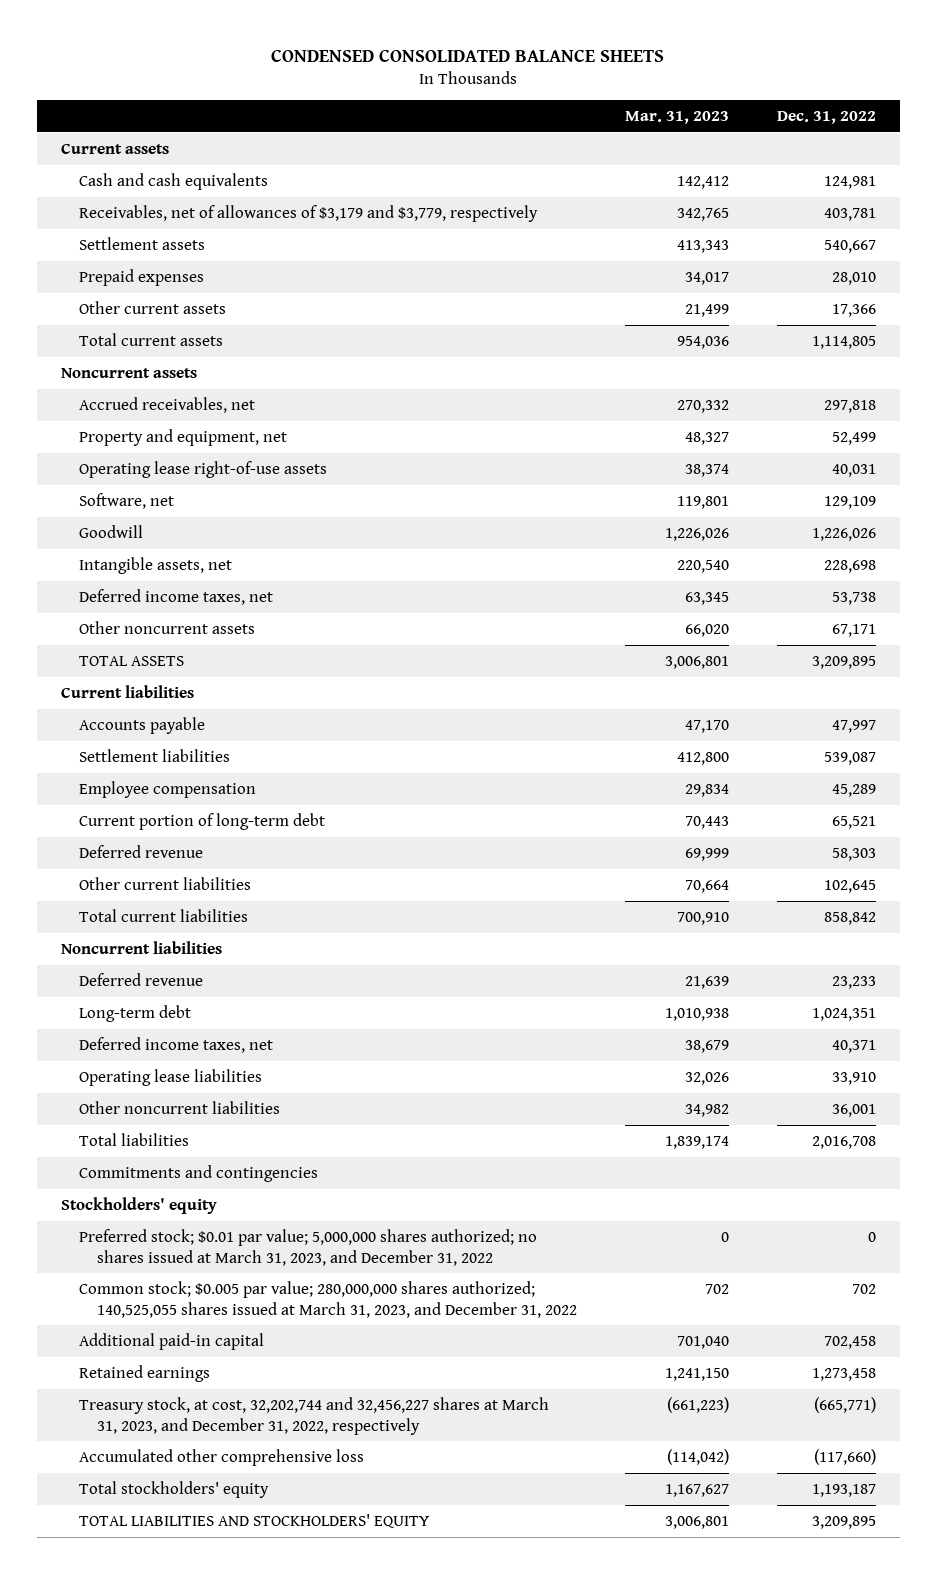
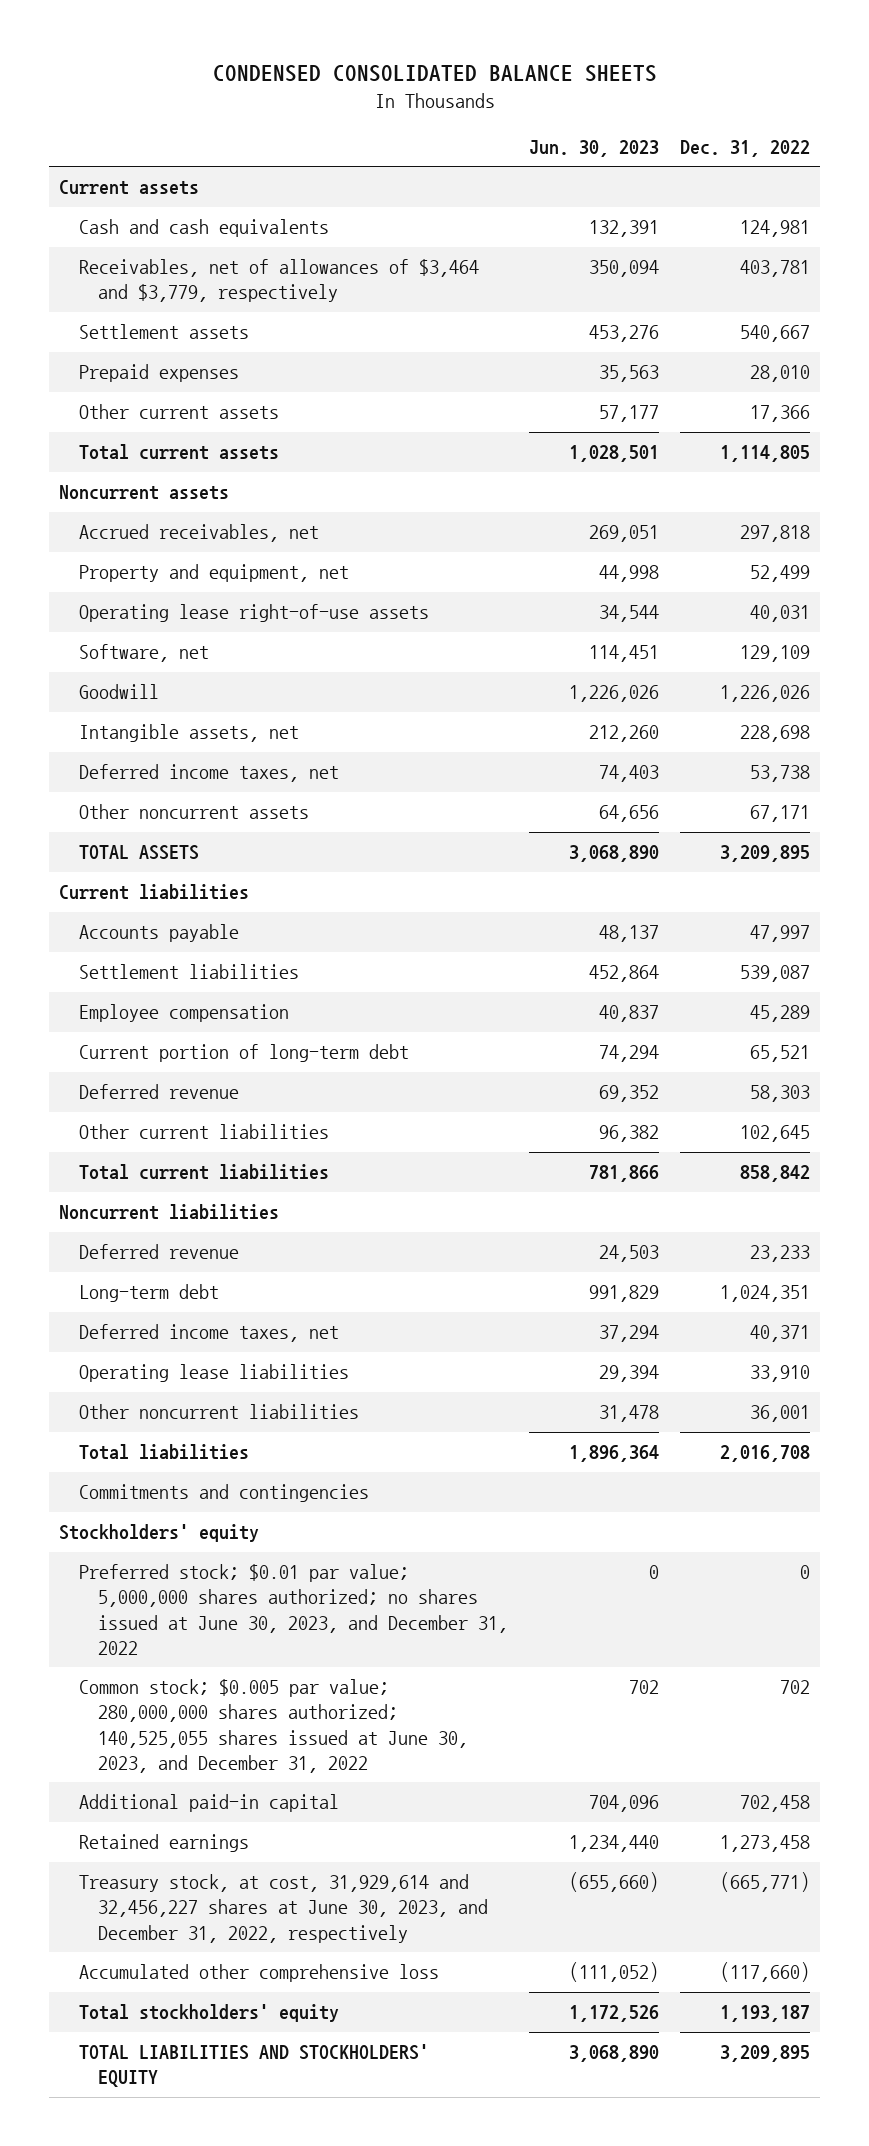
[625,111,730,125] Mar. 31, 2023 -> none
none -> [528,139,659,157] Jun. 30, 2023
[78,204,538,222] Receivables, net of allowances of $3,179 and $3,779, respectively -> [78,259,479,303] Receivables, net of allowances of $3,464 and $3,779, respectively
[78,1228,537,1266] Preferred stock; $0.01 par value; 5,000,000 shares authorized; no shares issued at March 31, 2023, and December 31, 2022 -> [78,1564,508,1655] Preferred stock; $0.01 par value; 5,000,000 shares authorized; no shares issued at June 30, 2023, and December 31, 2022
[78,1280,578,1318] Common stock; $0.005 par value; 280,000,000 shares authorized; 140,525,055 shares issued at March 31, 2023, and December 31, 2022 -> [78,1679,468,1773] Common stock; $0.005 par value; 280,000,000 shares authorized; 140,525,055 shares issued at June 30, 2023, and December 31, 2022
[78,1396,549,1435] Treasury stock, at cost, 32,202,744 and 32,456,227 shares at March 31, 2023, and December 31, 2022, respectively -> [78,1874,488,1943] Treasury stock, at cost, 31,929,614 and 32,456,227 shares at June 30, 2023, and December 31, 2022, respectively

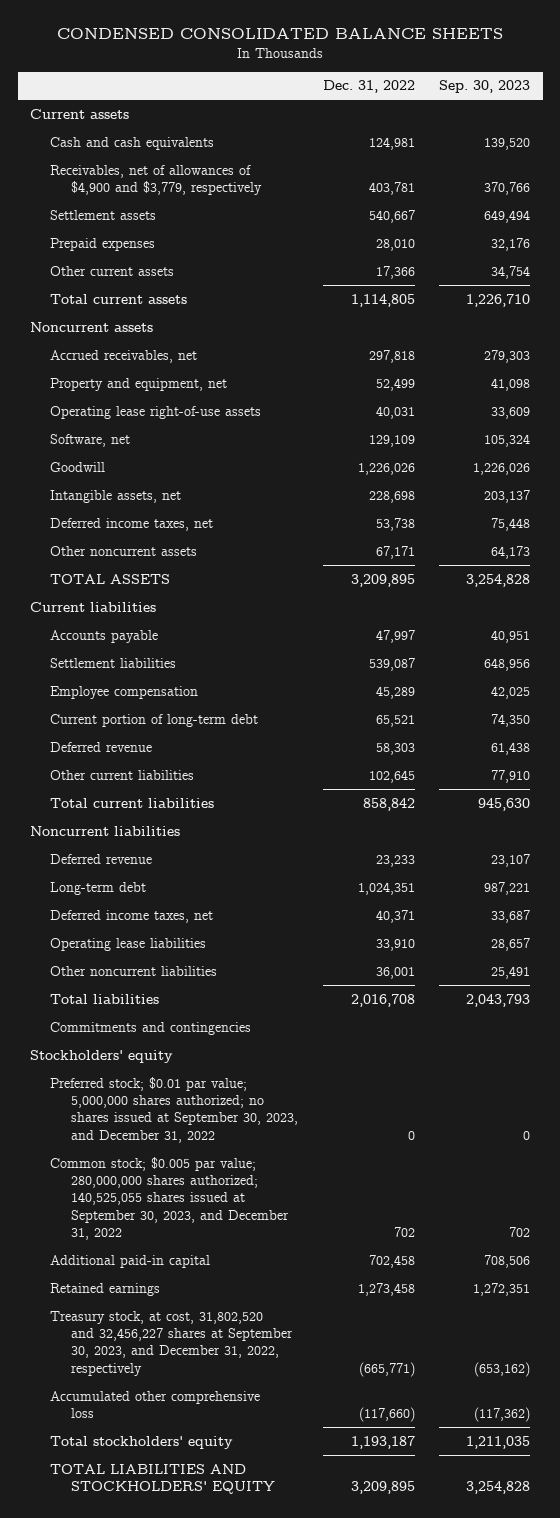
[528,139,659,157] Jun. 30, 2023 -> none
none -> [439,80,531,94] Sep. 30, 2023
[78,259,479,303] Receivables, net of allowances of $3,464 and $3,779, respectively -> [50,164,262,196] Receivables, net of allowances of $4,900 and $3,779, respectively
[78,1564,508,1655] Preferred stock; $0.01 par value; 5,000,000 shares authorized; no shares issued at June 30, 2023, and December 31, 2022 -> [50,1076,298,1143] Preferred stock; $0.01 par value; 5,000,000 shares authorized; no shares issued at September 30, 2023, and December 31, 2022
[78,1679,468,1773] Common stock; $0.005 par value; 280,000,000 shares authorized; 140,525,055 shares issued at June 30, 2023, and December 31, 2022 -> [50,1156,289,1241] Common stock; $0.005 par value; 280,000,000 shares authorized; 140,525,055 shares issued at September 30, 2023, and December 31, 2022
[78,1874,488,1943] Treasury stock, at cost, 31,929,614 and 32,456,227 shares at June 30, 2023, and December 31, 2022, respectively -> [50,1310,293,1376] Treasury stock, at cost, 31,802,520 and 32,456,227 shares at September 30, 2023, and December 31, 2022, respectively

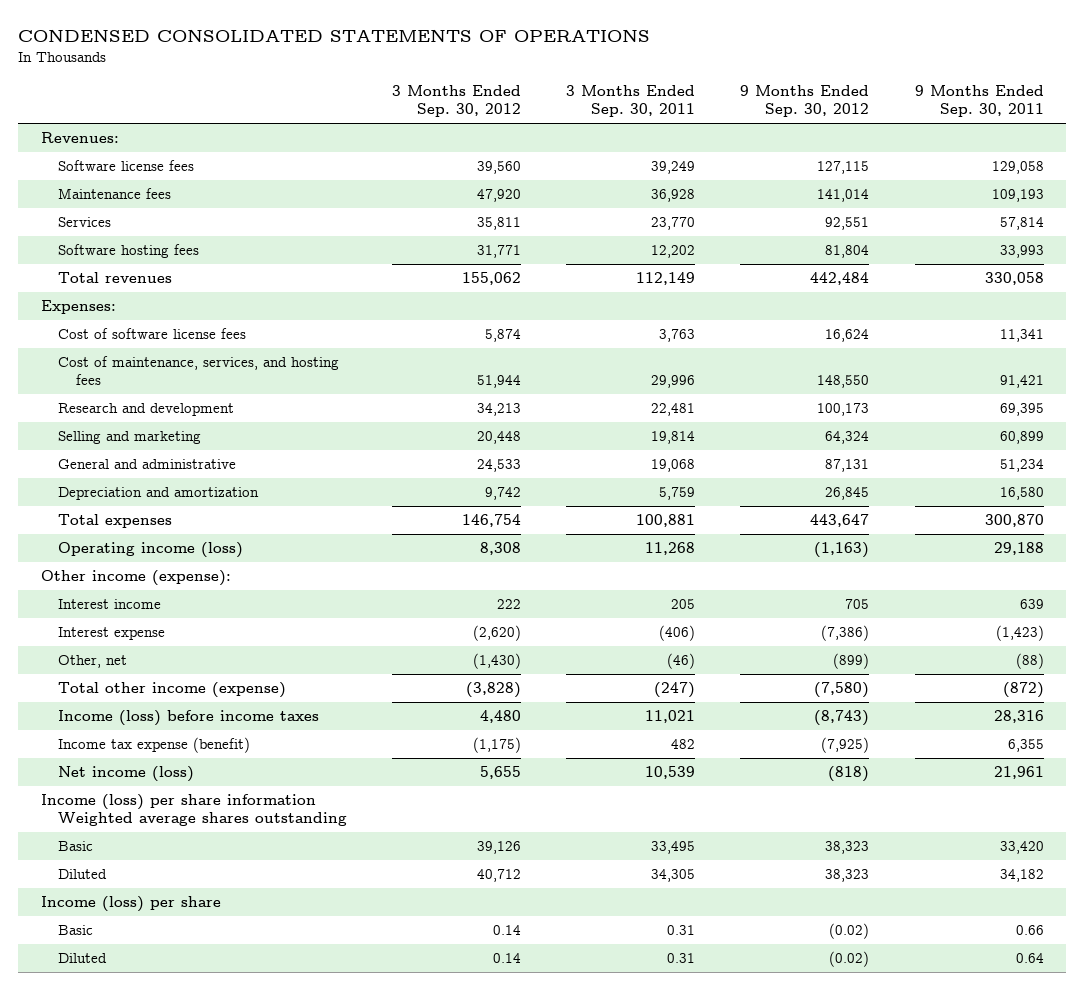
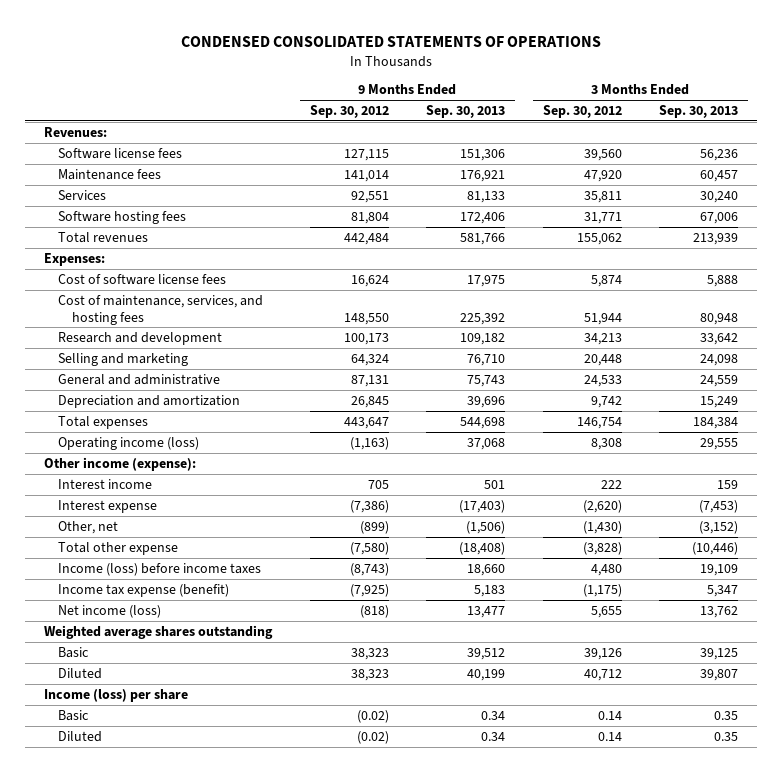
[566,85,696,118] 3 Months Ended Sep. 30, 2011 -> none
[914,85,1044,118] 9 Months Ended Sep. 30, 2011 -> none
none -> [426,104,506,118] Sep. 30, 2013
none -> [659,104,739,118] Sep. 30, 2013
[58,682,287,699] Total other income (expense) -> [57,541,178,555] Total other expense
[40,794,348,827] Income (loss) per share information Weighted average shares outstanding -> [44,624,274,639] Weighted average shares outstanding

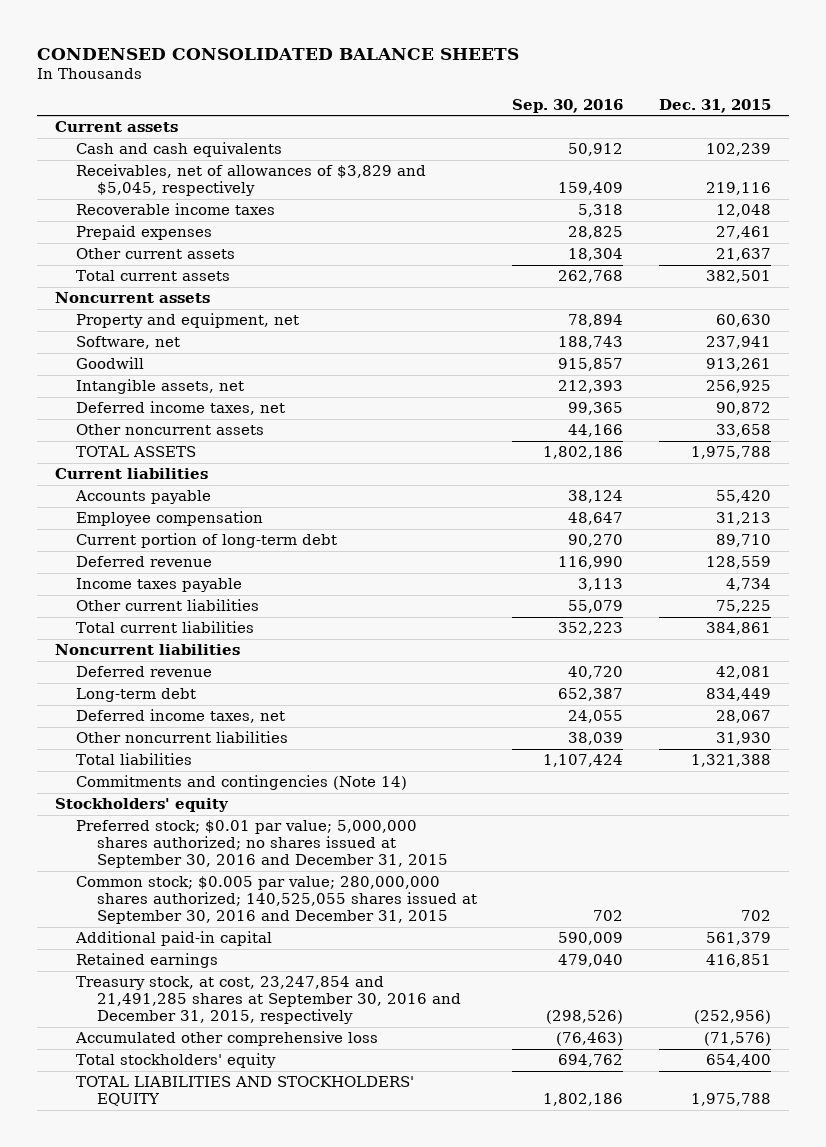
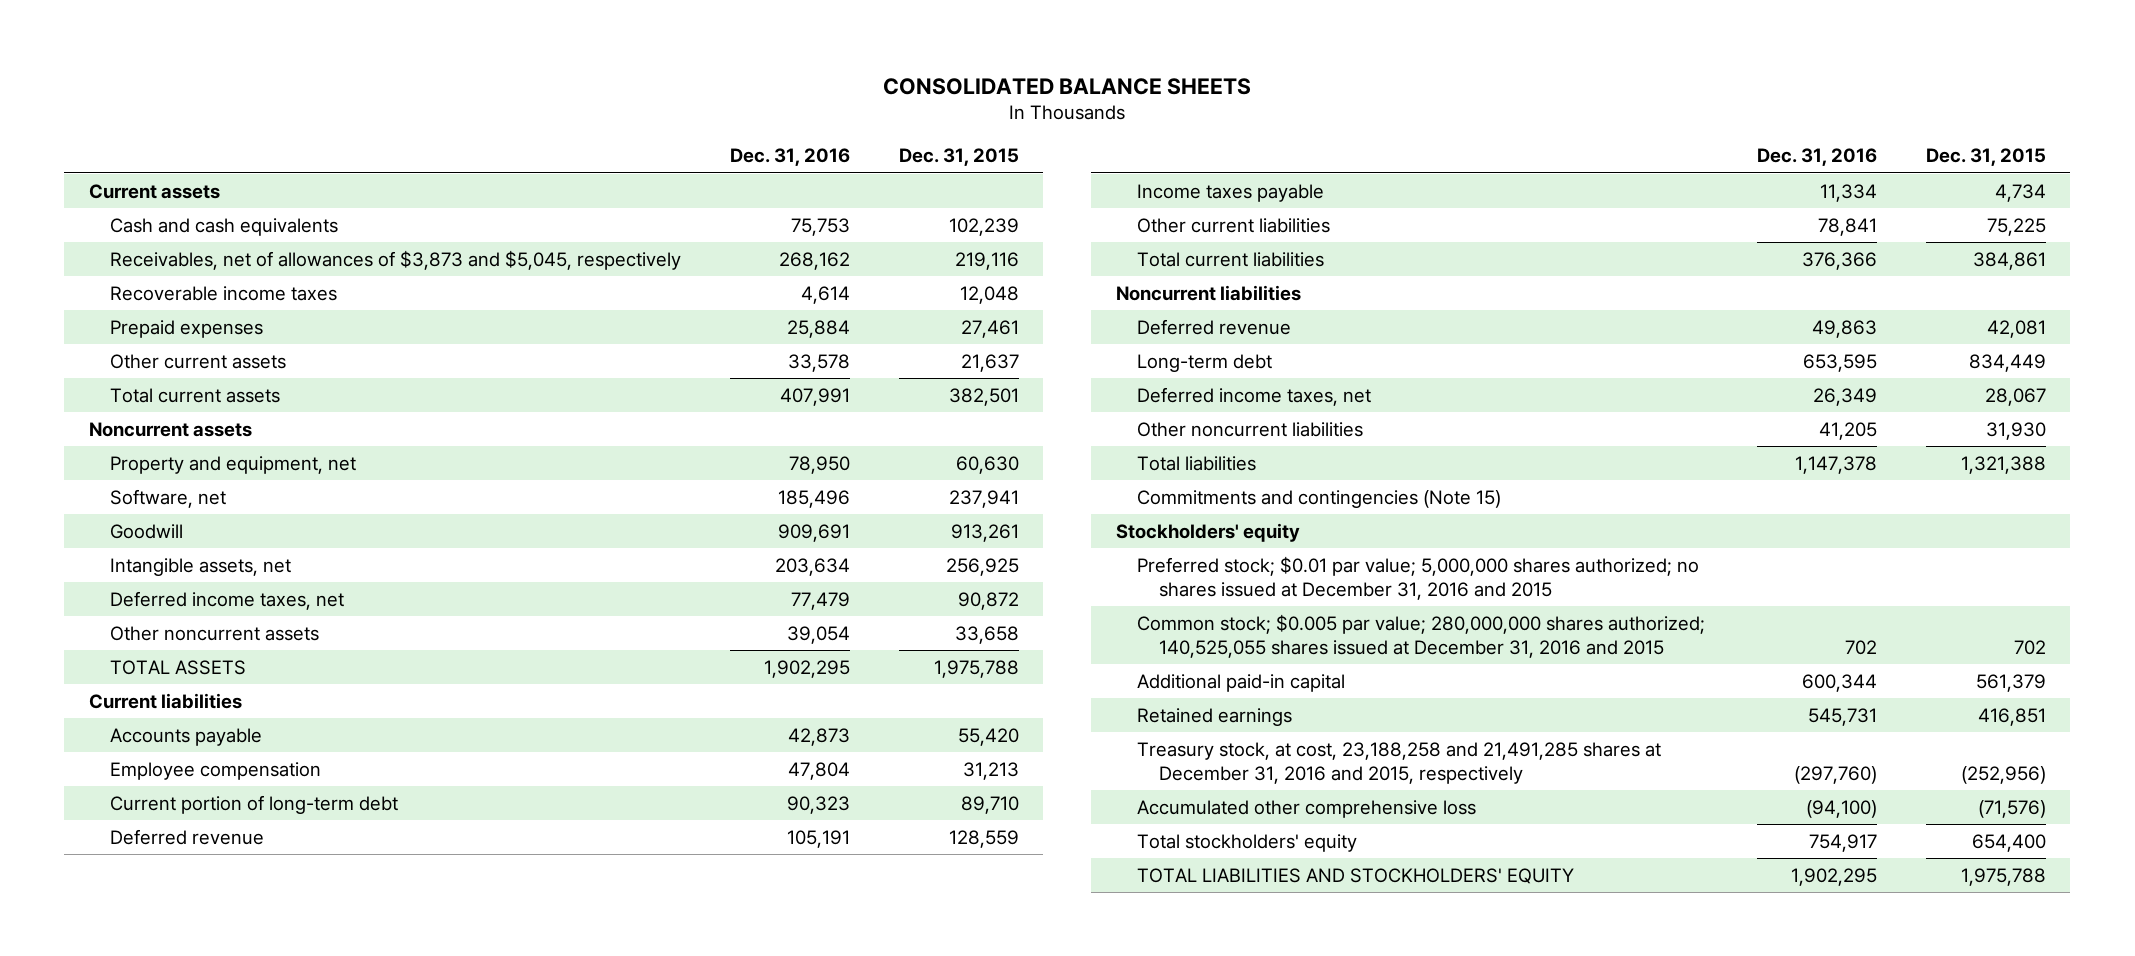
[37,47,520,60] CONDENSED CONSOLIDATED BALANCE SHEETS -> [883,77,1252,95] CONSOLIDATED BALANCE SHEETS
[512,98,624,113] Sep. 30, 2016 -> none
none -> [730,148,851,167] Dec. 31, 2016
[76,164,427,197] Receivables, net of allowances of $3,829 and $5,045, respectively -> [110,249,682,270] Receivables, net of allowances of $3,873 and $5,045, respectively
[76,775,408,791] Commitments and contingencies (Note 14) -> [1137,489,1502,508] Commitments and contingencies (Note 15)
[76,820,448,869] Preferred stock; $0.01 par value; 5,000,000 shares authorized; no shares issued at September 30, 2016 and December 31, 2015 -> [1137,555,1700,600] Preferred stock; $0.01 par value; 5,000,000 shares authorized; no shares issued at December 31, 2016 and 2015
[76,876,477,925] Common stock; $0.005 par value; 280,000,000 shares authorized; 140,525,055 shares issued at September 30, 2016 and December 31, 2015 -> [1137,613,1706,658] Common stock; $0.005 par value; 280,000,000 shares authorized; 140,525,055 shares issued at December 31, 2016 and 2015
[76,976,461,1025] Treasury stock, at cost, 23,247,854 and 21,491,285 shares at September 30, 2016 and December 31, 2015, respectively -> [1137,741,1662,784] Treasury stock, at cost, 23,188,258 and 21,491,285 shares at December 31, 2016 and 2015, respectively

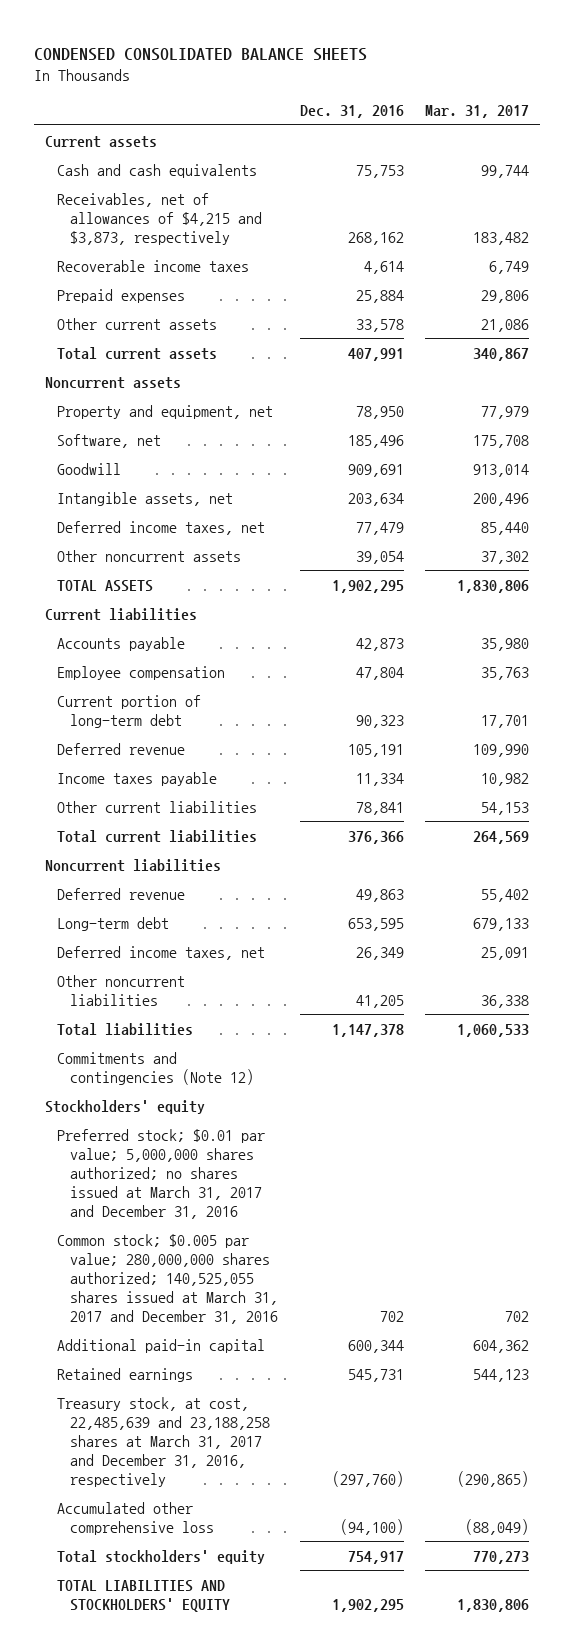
[883,77,1252,95] CONSOLIDATED BALANCE SHEETS -> [34,47,368,61] CONDENSED CONSOLIDATED BALANCE SHEETS
[899,148,1020,167] Dec. 31, 2015 -> none
none -> [425,105,530,119] Mar. 31, 2017
[110,249,682,270] Receivables, net of allowances of $3,873 and $5,045, respectively -> [57,192,263,245] Receivables, net of allowances of $4,215 and $3,873, respectively
[1137,489,1502,508] Commitments and contingencies (Note 15) -> [57,1051,255,1085] Commitments and contingencies (Note 12)
[1137,555,1700,600] Preferred stock; $0.01 par value; 5,000,000 shares authorized; no shares issued at December 31, 2016 and 2015 -> [57,1128,266,1219] Preferred stock; $0.01 par value; 5,000,000 shares authorized; no shares issued at March 31, 2017 and December 31, 2016
[1137,613,1706,658] Common stock; $0.005 par value; 280,000,000 shares authorized; 140,525,055 shares issued at December 31, 2016 and 2015 -> [57,1233,279,1324] Common stock; $0.005 par value; 280,000,000 shares authorized; 140,525,055 shares issued at March 31, 2017 and December 31, 2016
[1137,741,1662,784] Treasury stock, at cost, 23,188,258 and 21,491,285 shares at December 31, 2016 and 2015, respectively -> [57,1396,271,1487] Treasury stock, at cost, 22,485,639 and 23,188,258 shares at March 31, 2017 and December 31, 2016, respectively

